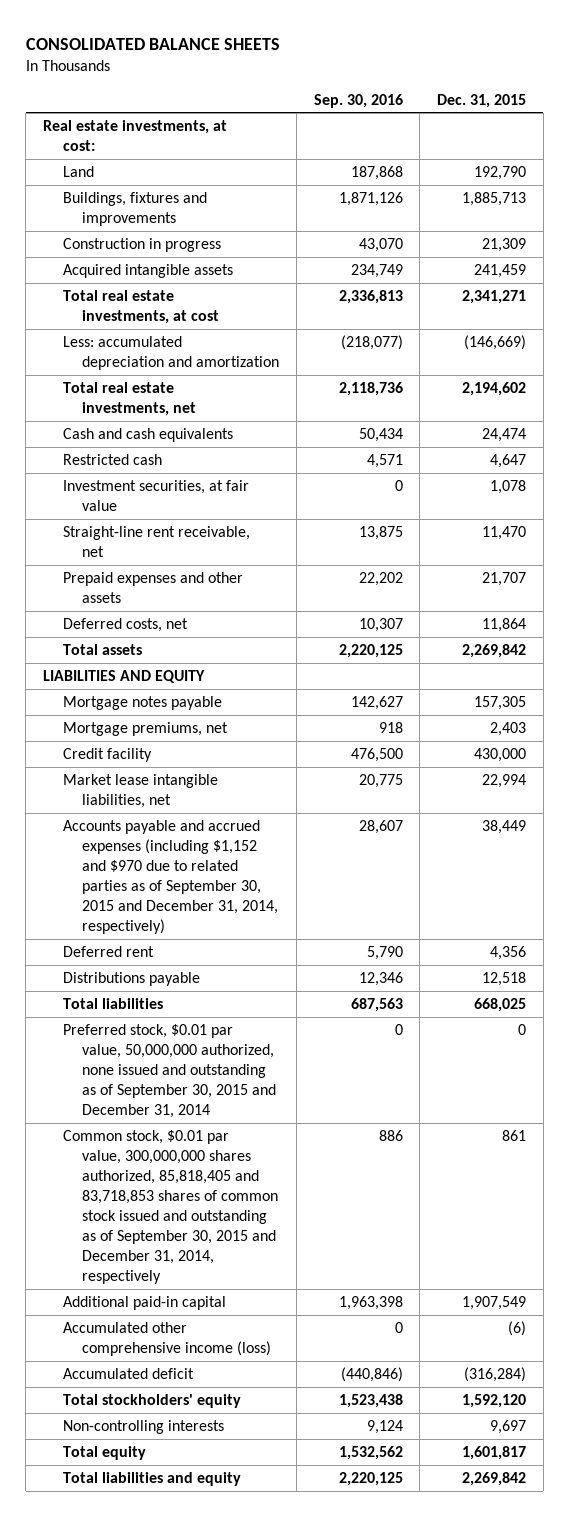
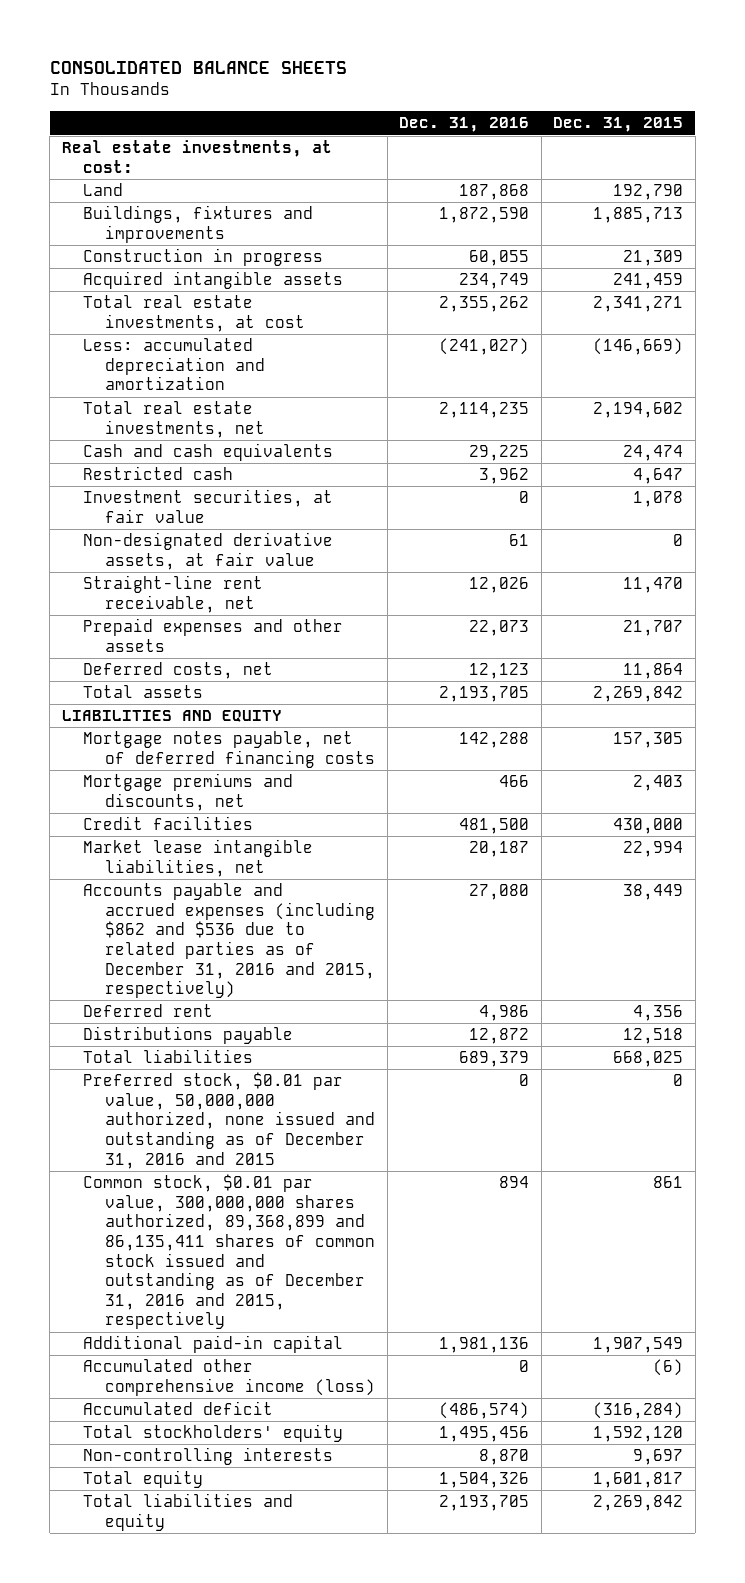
[313,93,403,108] Sep. 30, 2016 -> none
none -> [399,117,530,133] Dec. 31, 2016
none -> [83,532,334,570] Non-designated derivative assets, at fair value
[62,695,222,710] Mortgage notes payable -> [83,731,376,768] Mortgage notes payable, net of deferred financing costs
[62,721,228,736] Mortgage premiums, net -> [83,773,294,811] Mortgage premiums and discounts, net
[62,747,152,762] Credit facility -> [83,816,254,831] Credit facilities
[62,819,279,935] Accounts payable and accrued expenses (including $1,152 and $970 due to related parties as of September 30, 2015 and December 31, 2014, respectively) -> [83,883,376,999] Accounts payable and accrued expenses (including $862 and $536 due to related parties as of December 31, 2016 and 2015, respectively)
[62,1023,277,1119] Preferred stock, $0.01 par value, 50,000,000 authorized, none issued and outstanding as of September 30, 2015 and December 31, 2014 -> [83,1072,376,1169] Preferred stock, $0.01 par value, 50,000,000 authorized, none issued and outstanding as of December 31, 2016 and 2015
[62,1129,279,1285] Common stock, $0.01 par value, 300,000,000 shares authorized, 85,818,405 and 83,718,853 shares of common stock issued and outstanding as of September 30, 2015 and December 31, 2014, respectively -> [83,1174,376,1330] Common stock, $0.01 par value, 300,000,000 shares authorized, 89,368,899 and 86,135,411 shares of common stock issued and outstanding as of December 31, 2016 and 2015, respectively

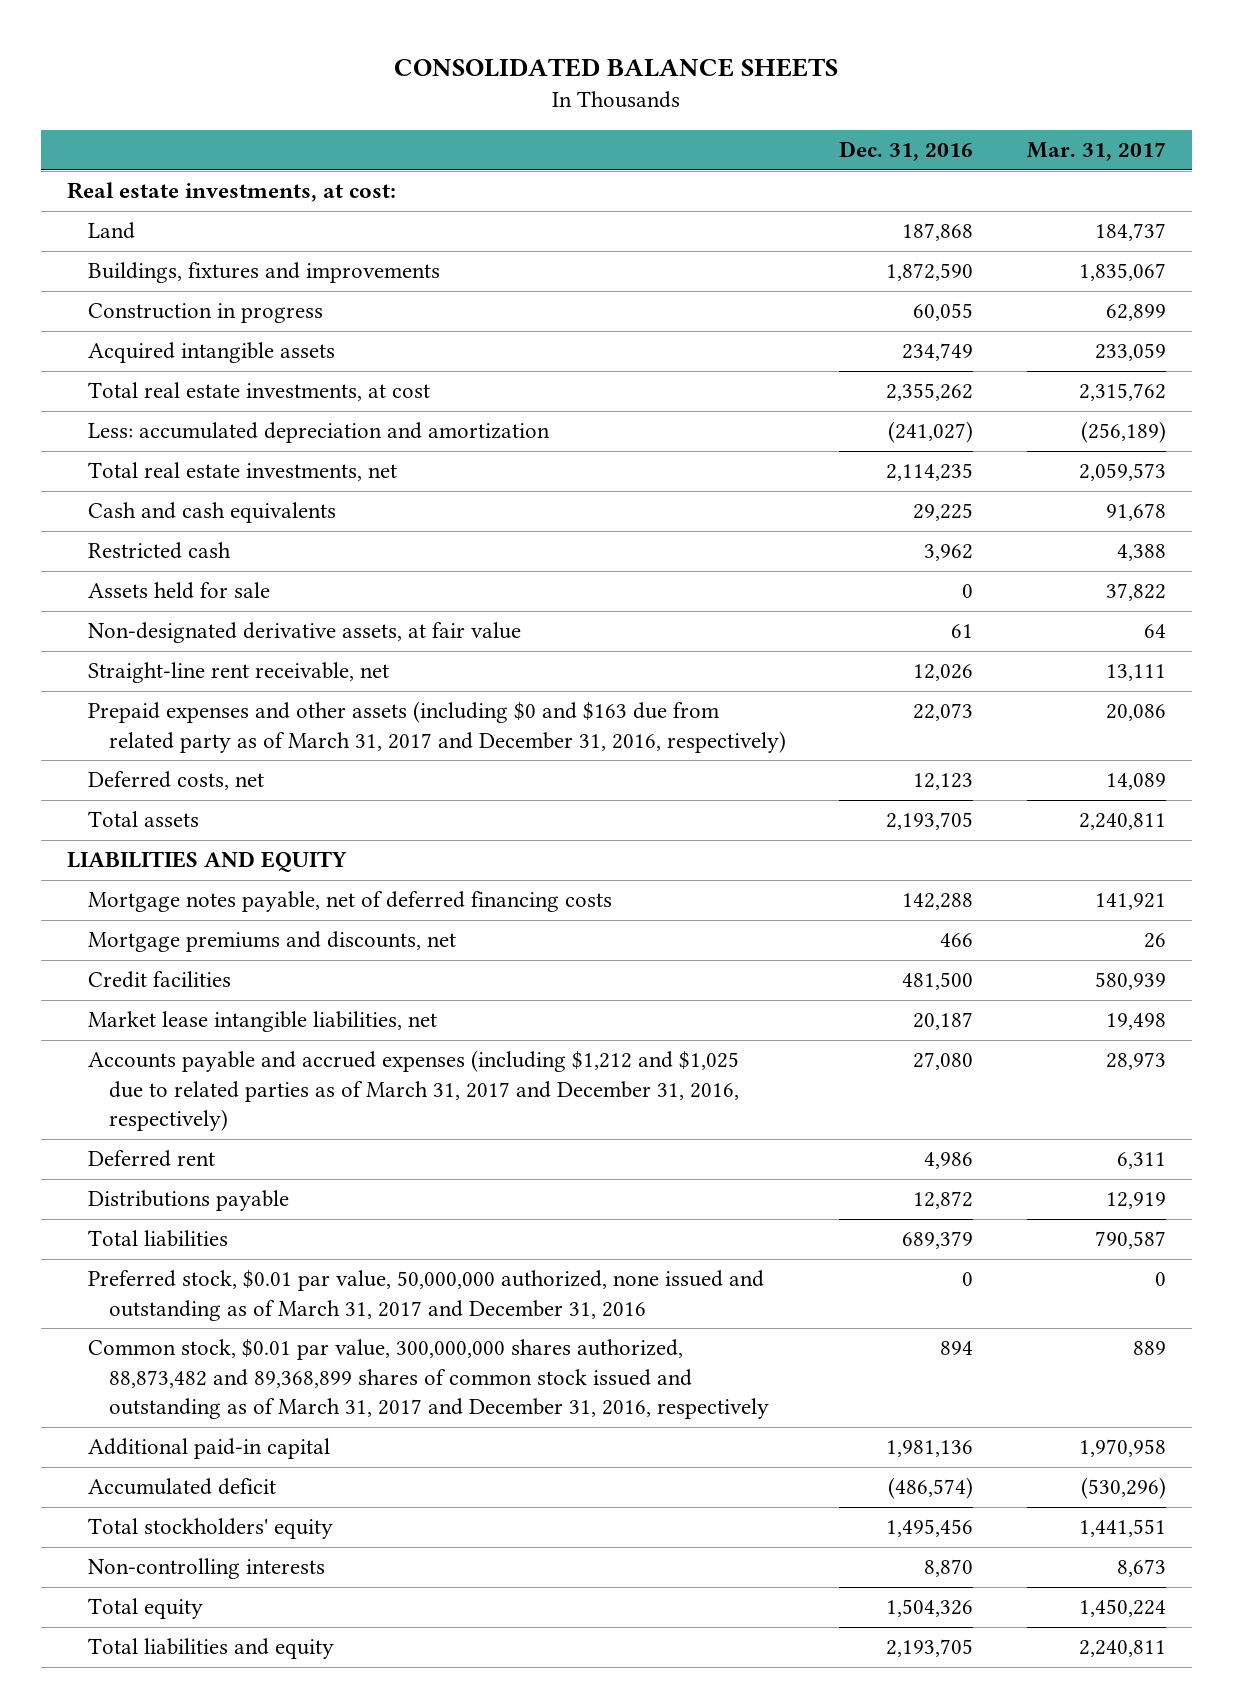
[553,117,684,133] Dec. 31, 2015 -> none
none -> [1026,142,1166,162] Mar. 31, 2017
[83,489,334,523] Investment securities, at fair value -> none
none -> [88,582,271,600] Assets held for sale
[83,618,344,652] Prepaid expenses and other assets -> [88,701,787,753] Prepaid expenses and other assets (including $0 and $163 due from related party as of March 31, 2017 and December 31, 2016, respectively)
[83,883,376,999] Accounts payable and accrued expenses (including $862 and $536 due to related parties as of December 31, 2016 and 2015, respectively) -> [88,1050,740,1132] Accounts payable and accrued expenses (including $1,212 and $1,025 due to related parties as of March 31, 2017 and December 31, 2016, respectively)
[83,1072,376,1169] Preferred stock, $0.01 par value, 50,000,000 authorized, none issued and outstanding as of December 31, 2016 and 2015 -> [88,1270,765,1321] Preferred stock, $0.01 par value, 50,000,000 authorized, none issued and outstanding as of March 31, 2017 and December 31, 2016
[83,1174,376,1330] Common stock, $0.01 par value, 300,000,000 shares authorized, 89,368,899 and 86,135,411 shares of common stock issued and outstanding as of December 31, 2016 and 2015, respectively -> [88,1339,770,1420] Common stock, $0.01 par value, 300,000,000 shares authorized, 88,873,482 and 89,368,899 shares of common stock issued and outstanding as of March 31, 2017 and December 31, 2016, respectively
[83,1359,376,1396] Accumulated other comprehensive income (loss) -> none

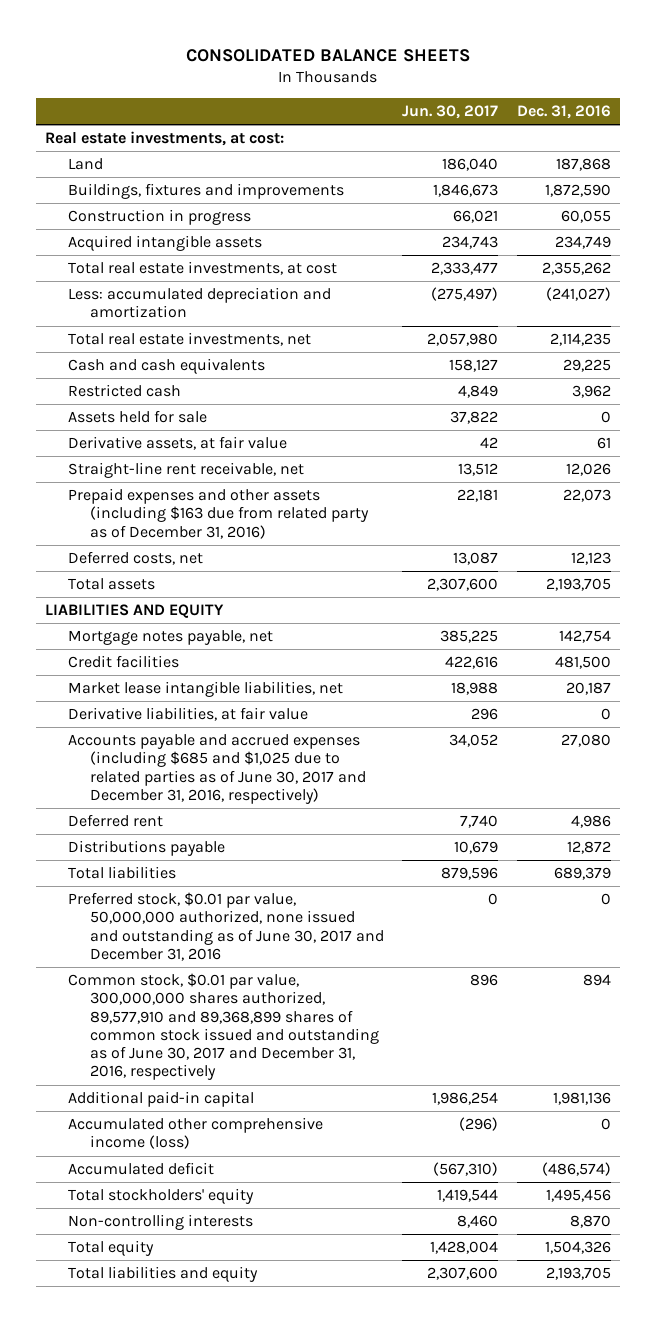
[1026,142,1166,162] Mar. 31, 2017 -> none
none -> [402,105,499,120] Jun. 30, 2017
[88,622,522,644] Non-designated derivative assets, at fair value -> [67,436,287,451] Derivative assets, at fair value
[88,701,787,753] Prepaid expenses and other assets (including $0 and $163 due from related party as of March 31, 2017 and December 31, 2016, respectively) -> [67,488,370,539] Prepaid expenses and other assets (including $163 due from related party as of December 31, 2016)
[88,931,457,953] Mortgage premiums and discounts, net -> none
[88,891,613,913] Mortgage notes payable, net of deferred financing costs -> [67,630,273,646] Mortgage notes payable, net
[902,893,974,911] 142,288 -> [558,630,611,644] 142,754
none -> [67,707,308,722] Derivative liabilities, at fair value
[88,1050,740,1132] Accounts payable and accrued expenses (including $1,212 and $1,025 due to related parties as of March 31, 2017 and December 31, 2016, respectively) -> [67,734,367,804] Accounts payable and accrued expenses (including $685 and $1,025 due to related parties as of June 30, 2017 and December 31, 2016, respectively)
[88,1270,765,1321] Preferred stock, $0.01 par value, 50,000,000 authorized, none issued and outstanding as of March 31, 2017 and December 31, 2016 -> [67,892,385,961] Preferred stock, $0.01 par value, 50,000,000 authorized, none issued and outstanding as of June 30, 2017 and December 31, 2016
[88,1339,770,1420] Common stock, $0.01 par value, 300,000,000 shares authorized, 88,873,482 and 89,368,899 shares of common stock issued and outstanding as of March 31, 2017 and December 31, 2016, respectively -> [67,973,380,1081] Common stock, $0.01 par value, 300,000,000 shares authorized, 89,577,910 and 89,368,899 shares of common stock issued and outstanding as of June 30, 2017 and December 31, 2016, respectively
none -> [67,1117,323,1150] Accumulated other comprehensive income (loss)

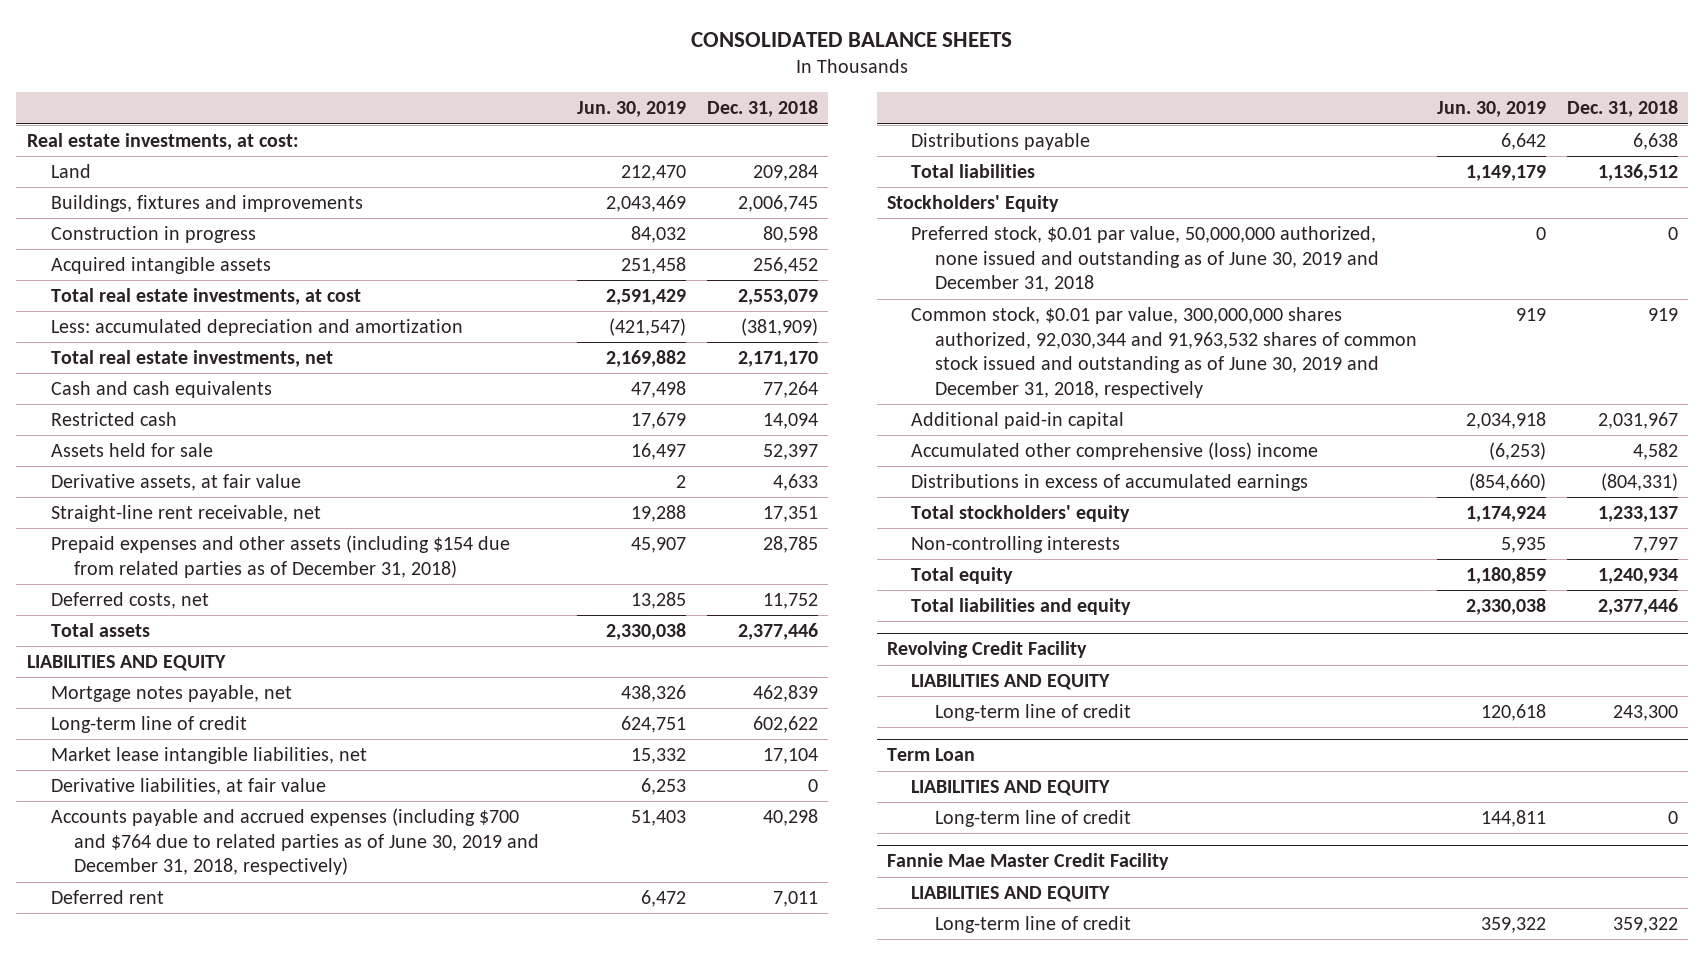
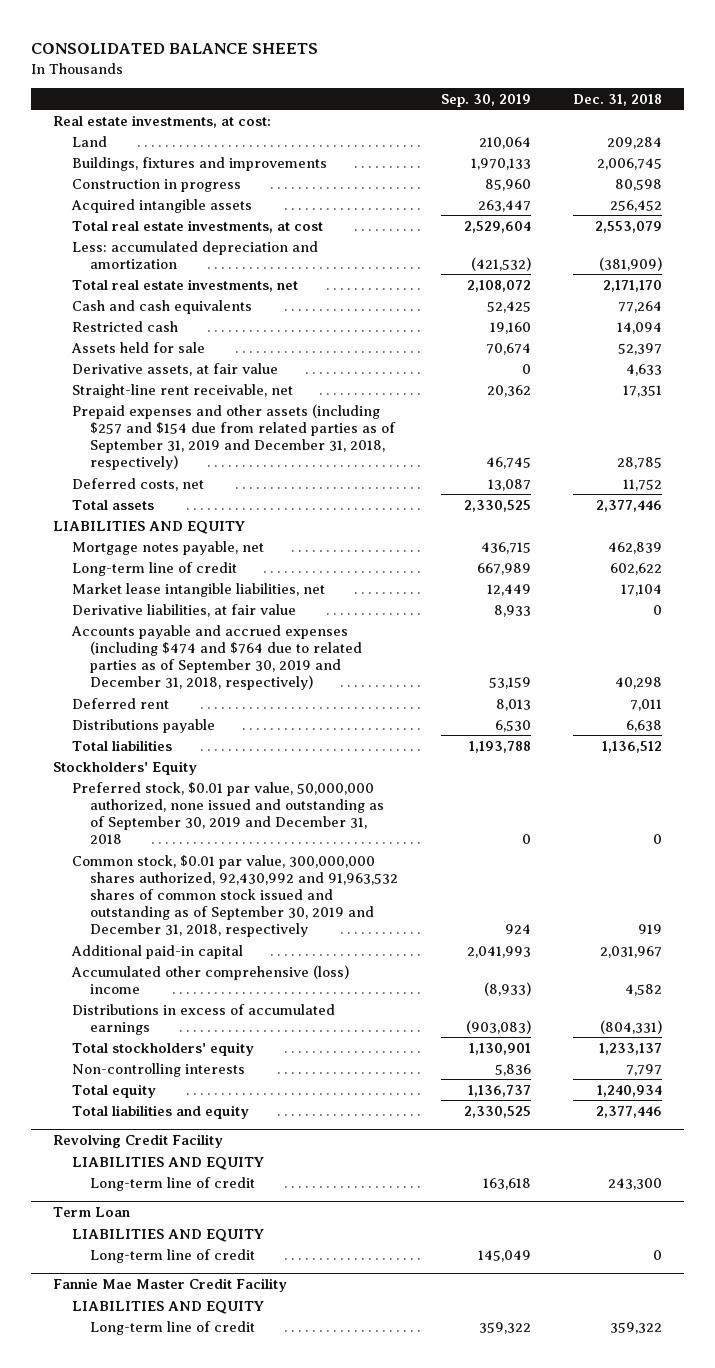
[577,101,687,118] Jun. 30, 2019 -> none
none -> [440,93,531,107] Sep. 30, 2019
[50,535,510,578] Prepaid expenses and other assets (including $154 due from related parties as of December 31, 2018) -> [71,403,397,471] Prepaid expenses and other assets (including $257 and $154 due from related parties as of September 31, 2019 and December 31, 2018, respectively)
[50,808,540,876] Accounts payable and accrued expenses (including $700 and $764 due to related parties as of June 30, 2019 and December 31, 2018, respectively) -> [70,624,363,691] Accounts payable and accrued expenses (including $474 and $764 due to related parties as of September 30, 2019 and December 31, 2018, respectively)
[910,226,1379,293] Preferred stock, $0.01 par value, 50,000,000 authorized, none issued and outstanding as of June 30, 2019 and December 31, 2018 -> [71,781,385,845] Preferred stock, $0.01 par value, 50,000,000 authorized, none issued and outstanding as of September 30, 2019 and December 31, 2018
[910,307,1417,398] Common stock, $0.01 par value, 300,000,000 shares authorized, 92,030,344 and 91,963,532 shares of common stock issued and outstanding as of June 30, 2019 and December 31, 2018, respectively -> [71,854,399,938] Common stock, $0.01 par value, 300,000,000 shares authorized, 92,430,992 and 91,963,532 shares of common stock issued and outstanding as of September 30, 2019 and December 31, 2018, respectively

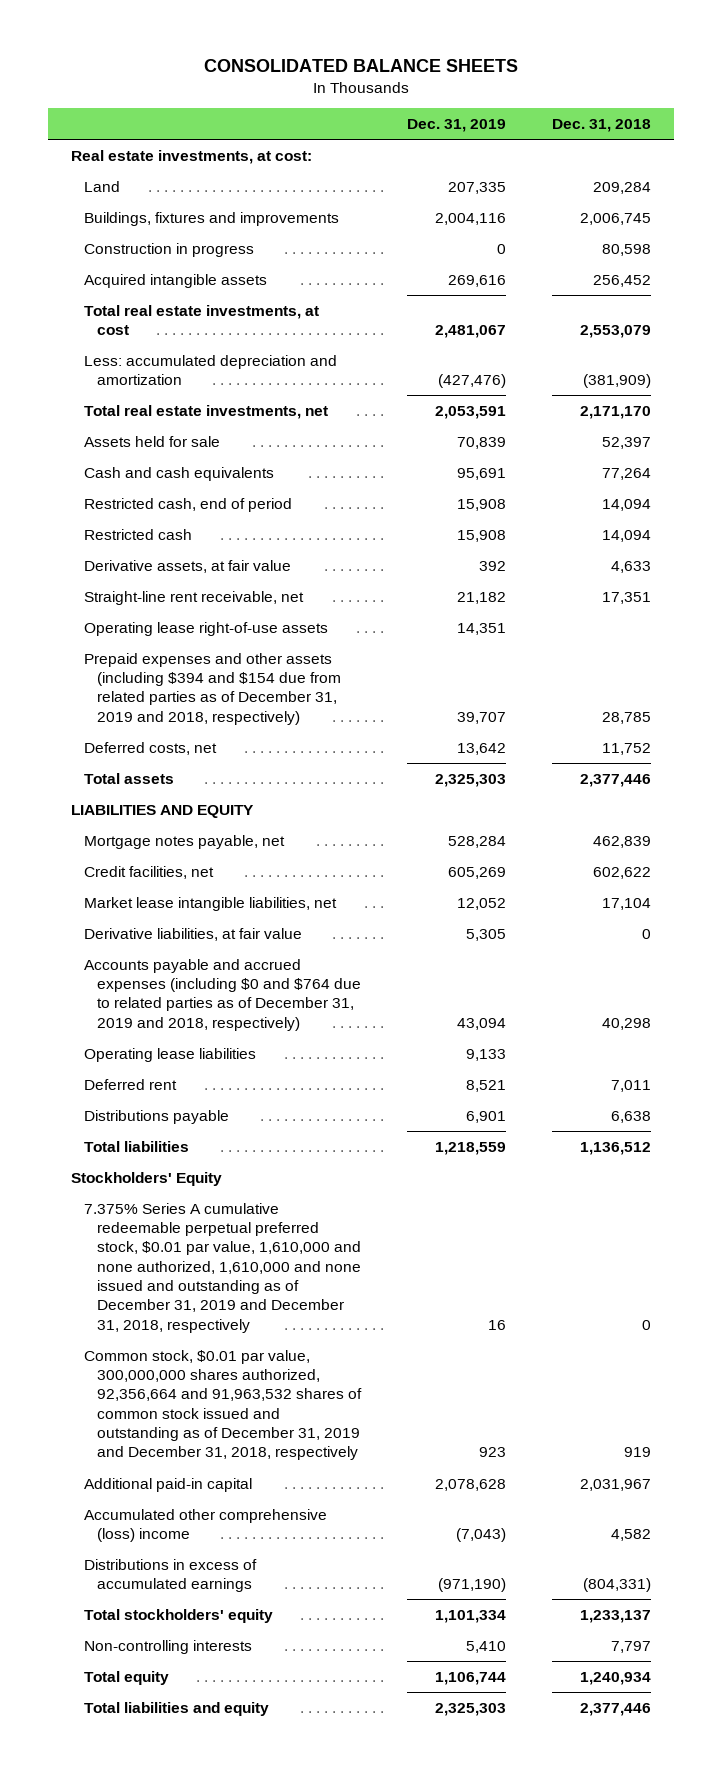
[440,93,531,107] Sep. 30, 2019 -> none
none -> [406,118,506,132] Dec. 31, 2019
[70,341,205,353] Assets held for sale -> [83,435,220,447] Assets held for sale
none -> [83,497,292,512] Restricted cash, end of period
none -> [83,621,328,636] Operating lease right-of-use assets
[71,403,397,471] Prepaid expenses and other assets (including $257 and $154 due from related parties as of September 31, 2019 and December 31, 2018, respectively) -> [83,652,341,725] Prepaid expenses and other assets (including $394 and $154 due from related parties as of December 31, 2019 and 2018, respectively)
[71,561,237,576] Long-term line of credit -> [83,865,214,879] Credit facilities, net
[70,624,363,691] Accounts payable and accrued expenses (including $474 and $764 due to related parties as of September 30, 2019 and December 31, 2018, respectively) -> [83,958,361,1031] Accounts payable and accrued expenses (including $0 and $764 due to related parties as of December 31, 2019 and 2018, respectively)
none -> [83,1047,256,1062] Operating lease liabilities
[71,781,385,845] Preferred stock, $0.01 par value, 50,000,000 authorized, none issued and outstanding as of September 30, 2019 and December 31, 2018 -> [83,1202,361,1333] 7.375% Series A cumulative redeemable perpetual preferred stock, $0.01 par value, 1,610,000 and none authorized, 1,610,000 and none issued and outstanding as of December 31, 2019 and December 31, 2018, respectively
[71,854,399,938] Common stock, $0.01 par value, 300,000,000 shares authorized, 92,430,992 and 91,963,532 shares of common stock issued and outstanding as of September 30, 2019 and December 31, 2018, respectively -> [83,1349,362,1461] Common stock, $0.01 par value, 300,000,000 shares authorized, 92,356,664 and 91,963,532 shares of common stock issued and outstanding as of December 31, 2019 and December 31, 2018, respectively
[52,1134,223,1149] Revolving Credit Facility -> none
[71,1156,264,1170] LIABILITIES AND EQUITY -> none
[90,1176,256,1191] Long-term line of credit -> none
[52,1207,130,1218] Term Loan -> none
[71,1228,264,1242] LIABILITIES AND EQUITY -> none
[90,1248,256,1263] Long-term line of credit -> none
[52,1278,287,1293] Fannie Mae Master Credit Facility -> none
[71,1300,264,1314] LIABILITIES AND EQUITY -> none
[90,1320,256,1335] Long-term line of credit -> none

